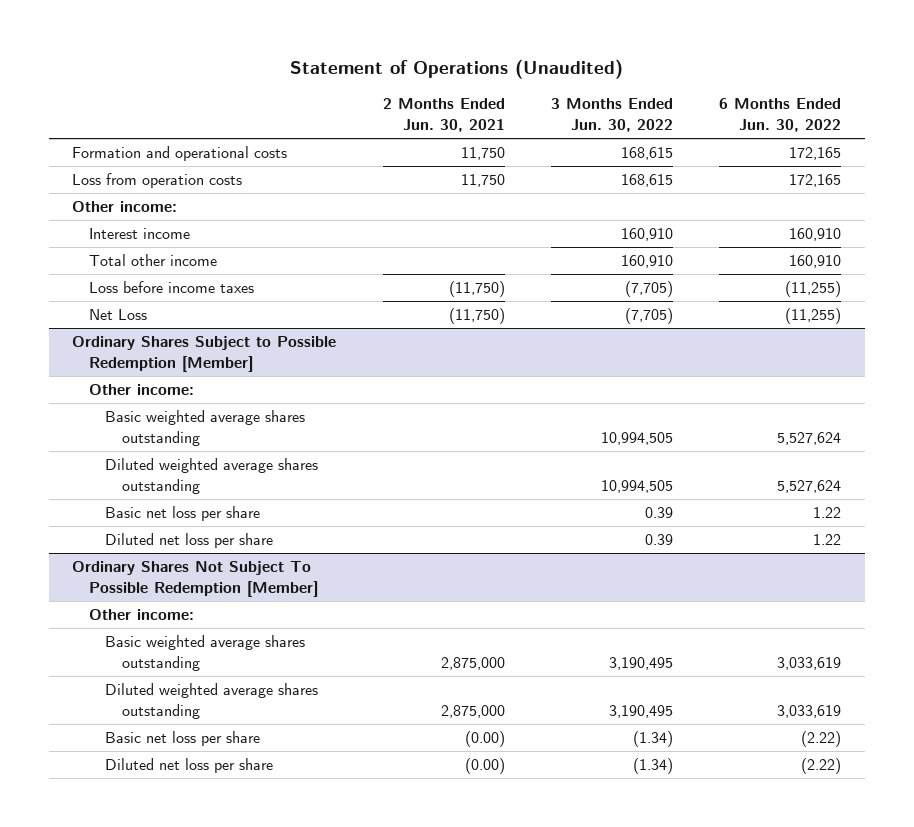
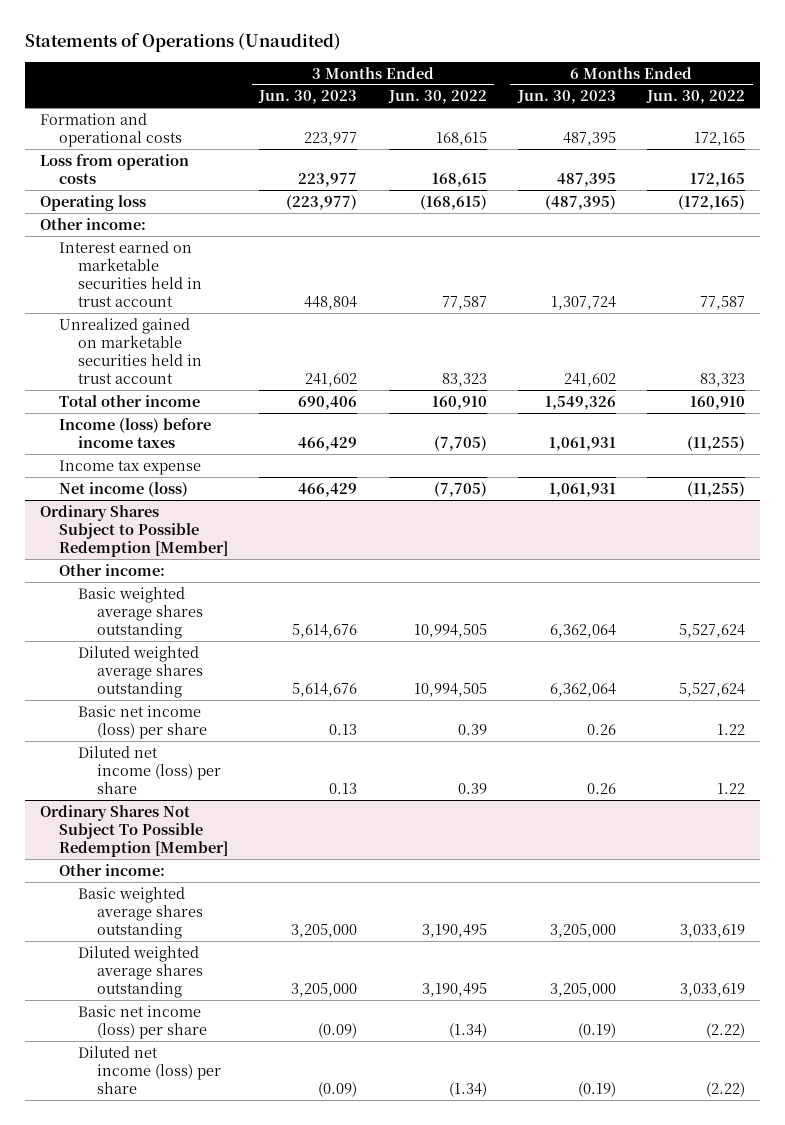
[289,59,623,80] Statement of Operations (Unaudited) -> [24,33,341,53] Statements of Operations (Unaudited)
[382,98,505,133] 2 Months Ended Jun. 30, 2021 -> none
none -> [258,90,358,105] Jun. 30, 2023
none -> [516,90,616,105] Jun. 30, 2023
none -> [40,194,147,211] Operating loss
[88,228,190,240] Interest income -> none
none -> [59,240,203,307] Interest earned on marketable securities held in trust account
none -> [59,317,203,384] Unrealized gained on marketable securities held in trust account
[88,281,254,294] Loss before income taxes -> [59,417,212,448] Income (loss) before income taxes
none -> [59,459,202,475] Income tax expense
[88,309,147,321] Net Loss -> [59,481,189,497] Net income (loss)
[105,506,261,522] Basic net loss per share -> [78,704,208,739] Basic net income (loss) per share
[105,533,274,549] Diluted net loss per share -> [78,745,222,794] Diluted net income (loss) per share
[105,731,261,747] Basic net loss per share -> [78,1004,208,1039] Basic net income (loss) per share
[105,758,274,774] Diluted net loss per share -> [78,1045,222,1094] Diluted net income (loss) per share

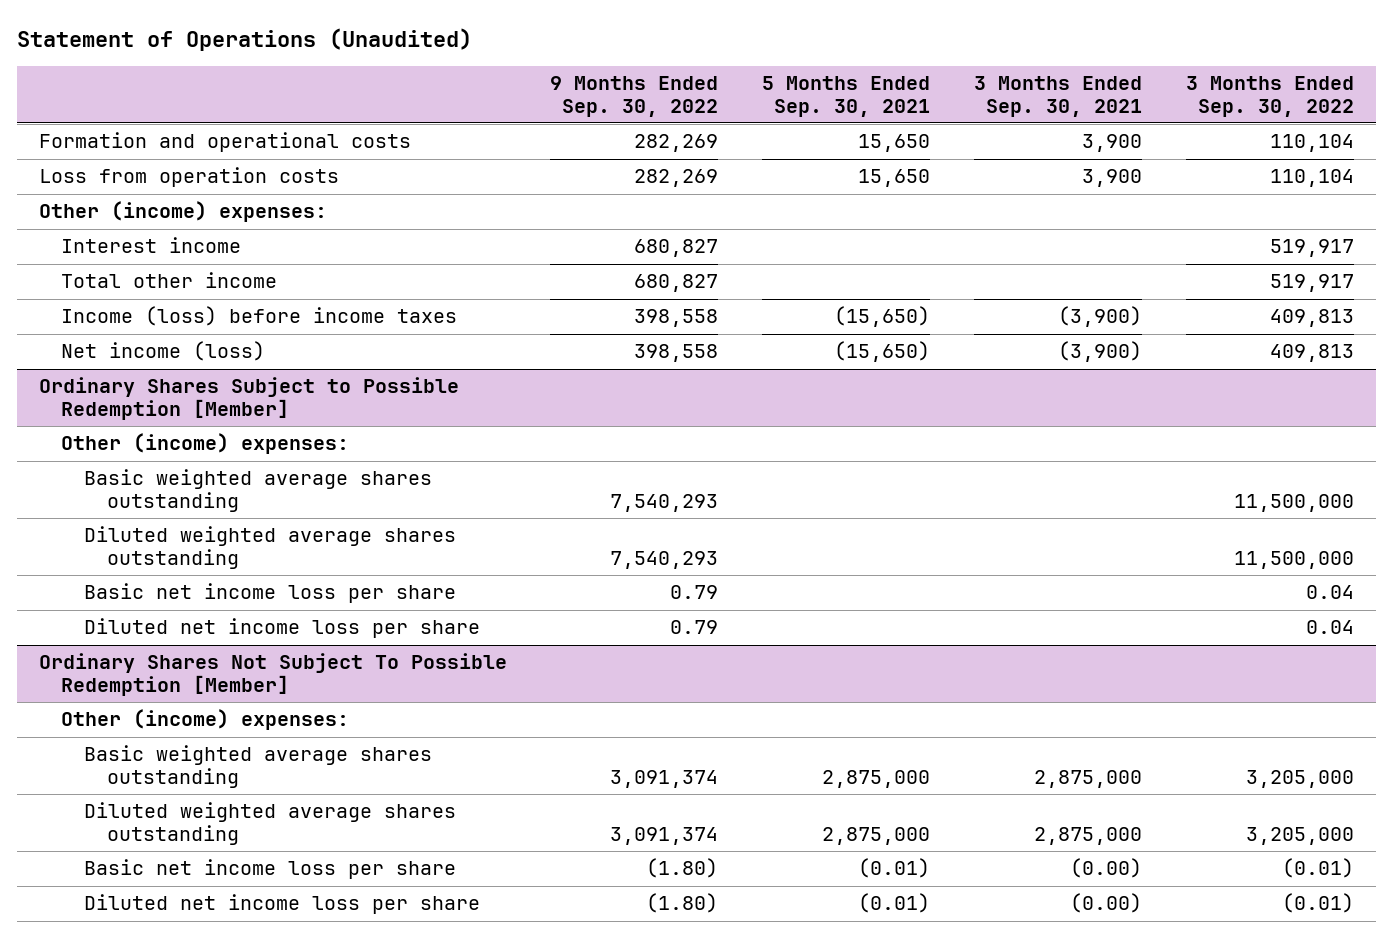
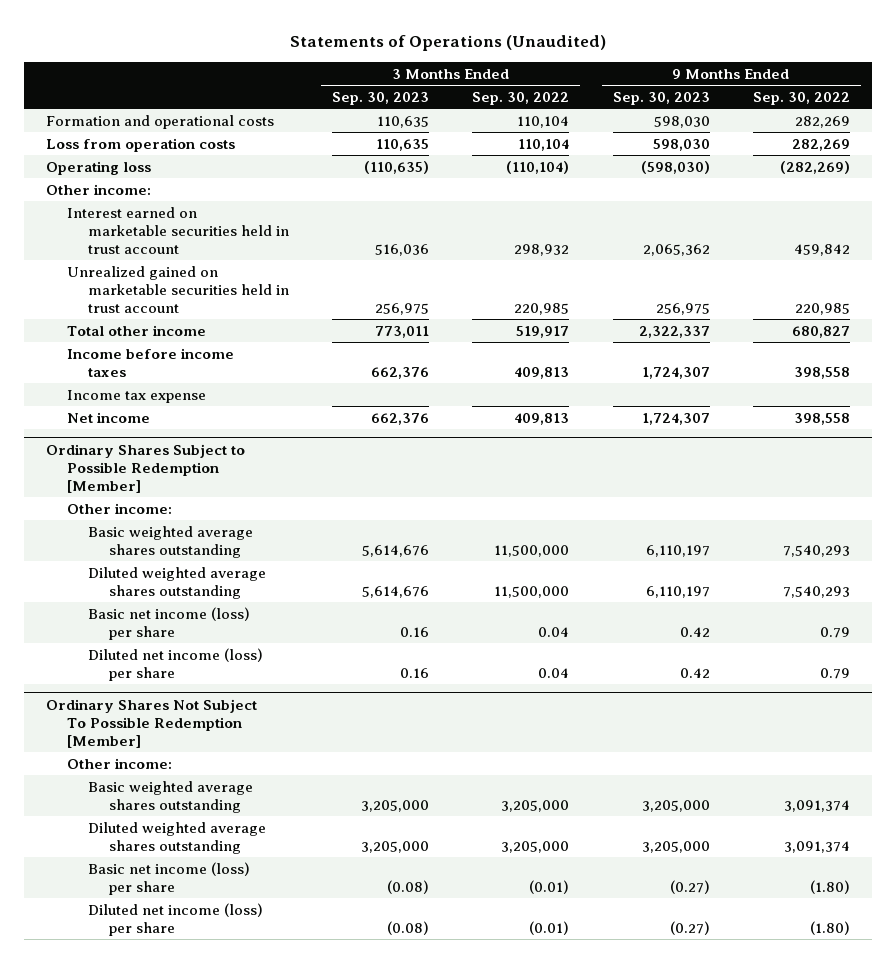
[16,27,472,51] Statement of Operations (Unaudited) -> [289,35,606,52] Statements of Operations (Unaudited)
[762,76,931,117] 5 Months Ended Sep. 30, 2021 -> none
[974,76,1143,117] 3 Months Ended Sep. 30, 2021 -> none
none -> [332,91,430,105] Sep. 30, 2023
none -> [612,91,710,105] Sep. 30, 2023
[61,237,242,254] Interest income -> none
none -> [45,160,151,175] Operating loss
[38,201,327,223] Other (income) expenses: -> [45,183,151,195] Other income:
none -> [66,206,289,254] Interest earned on marketable securities held in trust account
none -> [66,265,289,313] Unrealized gained on marketable securities held in trust account
[61,306,458,327] Income (loss) before income taxes -> [66,347,234,377] Income before income taxes
none -> [66,389,206,403] Income tax expense
[61,341,266,362] Net income (loss) -> [66,411,150,423] Net income
[61,433,350,455] Other (income) expenses: -> [66,502,172,514] Other income:
[84,583,457,604] Basic net income loss per share -> [87,606,250,640] Basic net income (loss) per share
[84,618,481,639] Diluted net income loss per share -> [87,647,263,681] Diluted net income (loss) per share
[61,709,350,731] Other (income) expenses: -> [66,757,172,769] Other income:
[84,859,457,880] Basic net income loss per share -> [87,861,250,895] Basic net income (loss) per share
[84,894,481,915] Diluted net income loss per share -> [87,902,263,936] Diluted net income (loss) per share

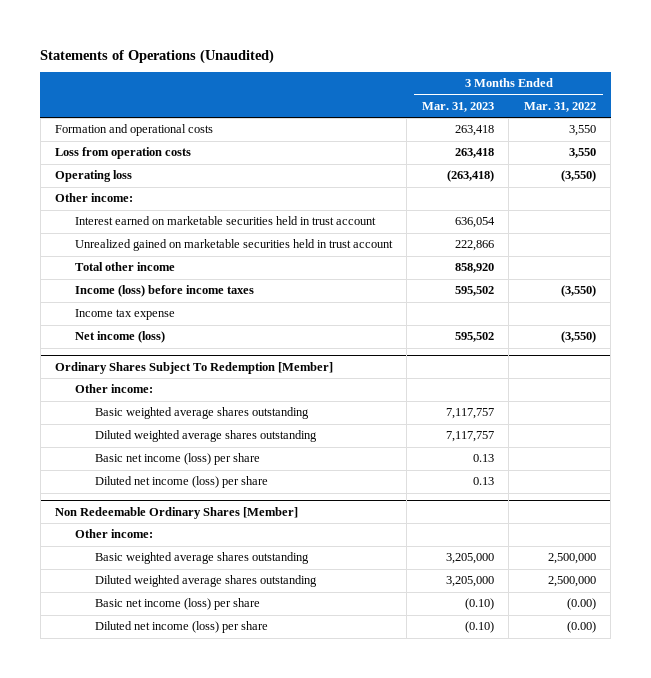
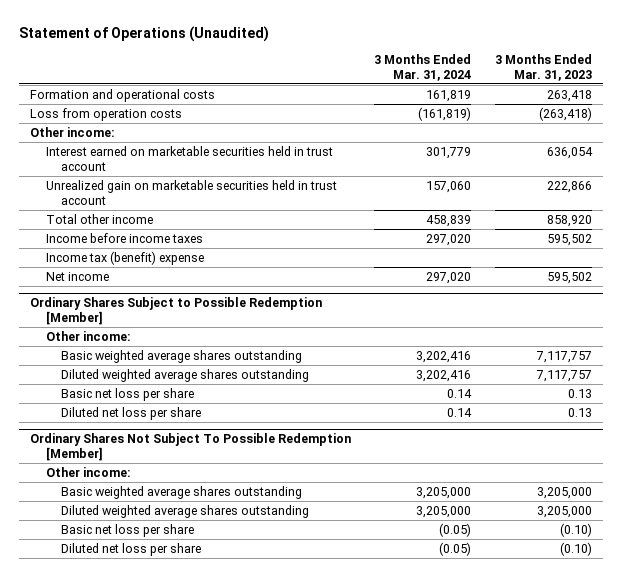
[40,48,275,64] Statements of Operations (Unaudited) -> [18,25,269,42] Statement of Operations (Unaudited)
[523,102,596,113] Mar. 31, 2022 -> none
none -> [374,53,472,81] 3 Months Ended Mar. 31, 2024
[55,170,133,183] Operating loss -> none
[454,148,494,159] 263,418 -> [538,106,592,121] (263,418)
[74,239,393,252] Unrealized gained on marketable securities held in trust account -> [45,179,337,205] Unrealized gain on marketable securities held in trust account
[74,285,254,298] Income (loss) before income taxes -> [45,232,203,243] Income before income taxes
[74,309,175,321] Income tax expense -> [45,250,204,265] Income tax (benefit) expense
[74,331,165,344] Net income (loss) -> [45,271,109,281] Net income
[55,361,334,374] Ordinary Shares Subject To Redemption [Member] -> [30,297,323,325] Ordinary Shares Subject to Possible Redemption [Member]
[55,506,299,519] Non Redeemable Ordinary Shares [Member] -> none
[94,453,260,466] Basic net income (loss) per share -> [61,387,195,401] Basic net loss per share
[94,476,268,489] Diluted net income (loss) per share -> [61,406,202,420] Diluted net loss per share
none -> [30,433,352,461] Ordinary Shares Not Subject To Possible Redemption [Member]
[94,598,260,611] Basic net income (loss) per share -> [61,523,195,537] Basic net loss per share
[94,621,268,634] Diluted net income (loss) per share -> [61,542,202,556] Diluted net loss per share

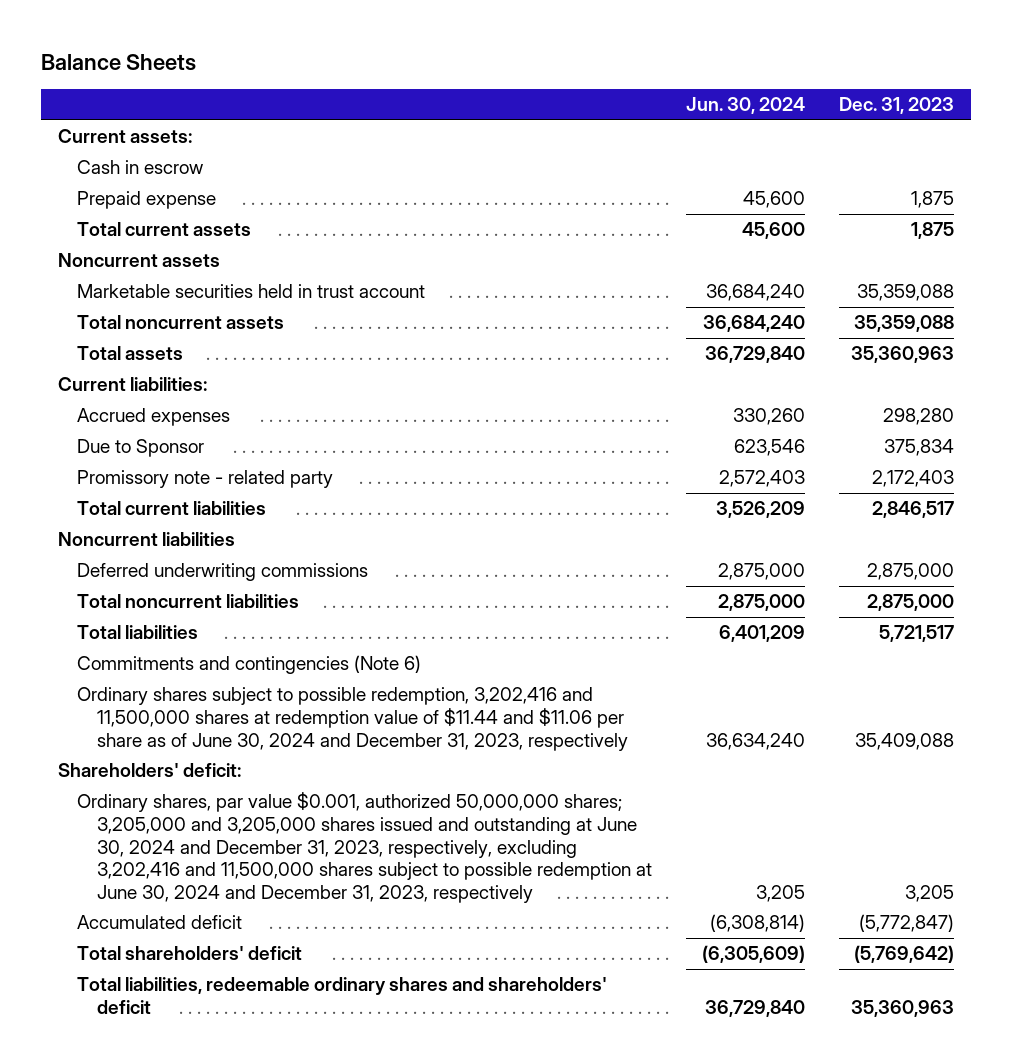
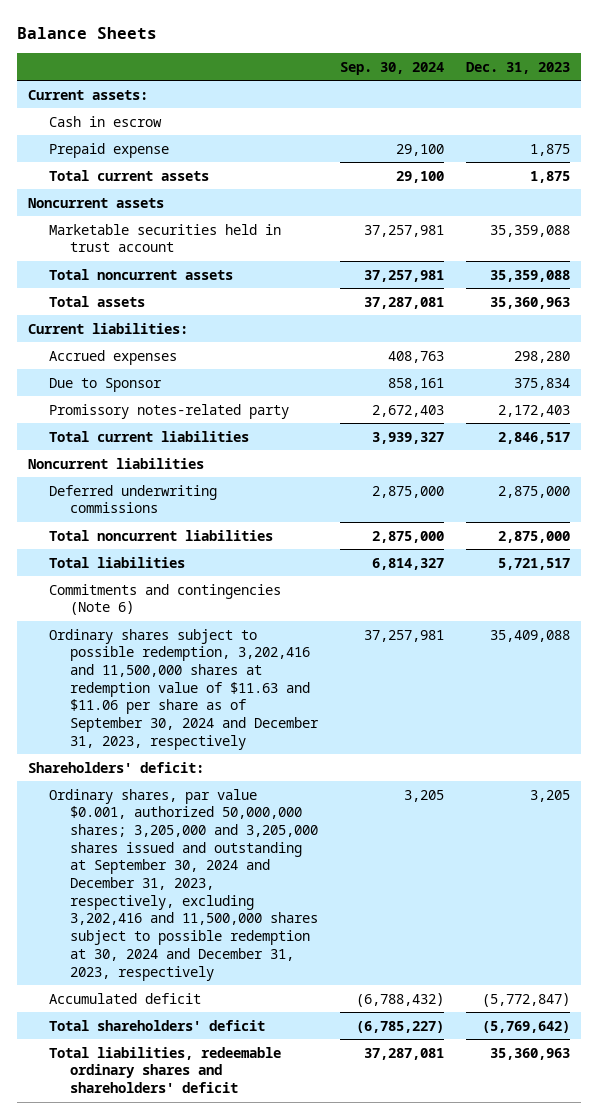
[686,97,806,115] Jun. 30, 2024 -> none
none -> [340,61,445,75] Sep. 30, 2024
[77,470,334,489] Promissory note - related party -> [49,403,290,419] Promissory notes-related party
[77,687,629,751] Ordinary shares subject to possible redemption, 3,202,416 and 11,500,000 shares at redemption value of $11.44 and $11.06 per share as of June 30, 2024 and December 31, 2023, respectively -> [49,628,320,750] Ordinary shares subject to possible redemption, 3,202,416 and 11,500,000 shares at redemption value of $11.63 and $11.06 per share as of September 30, 2024 and December 31, 2023, respectively
[77,792,653,903] Ordinary shares, par value $0.001, authorized 50,000,000 shares; 3,205,000 and 3,205,000 shares issued and outstanding at June 30, 2024 and December 31, 2023, respectively, excluding 3,202,416 and 11,500,000 shares subject to possible redemption at June 30, 2024 and December 31, 2023, respectively -> [49,788,319,981] Ordinary shares, par value $0.001, authorized 50,000,000 shares; 3,205,000 and 3,205,000 shares issued and outstanding at September 30, 2024 and December 31, 2023, respectively, excluding 3,202,416 and 11,500,000 shares subject to possible redemption at 30, 2024 and December 31, 2023, respectively

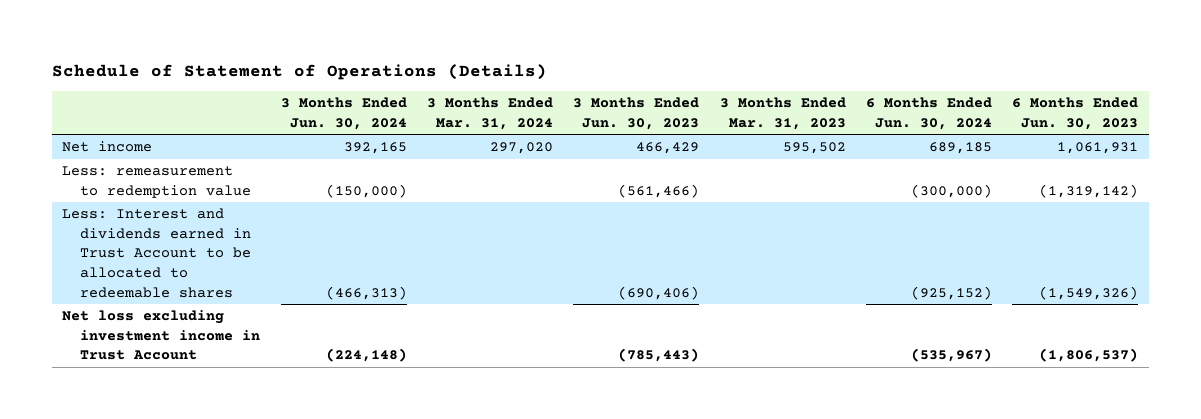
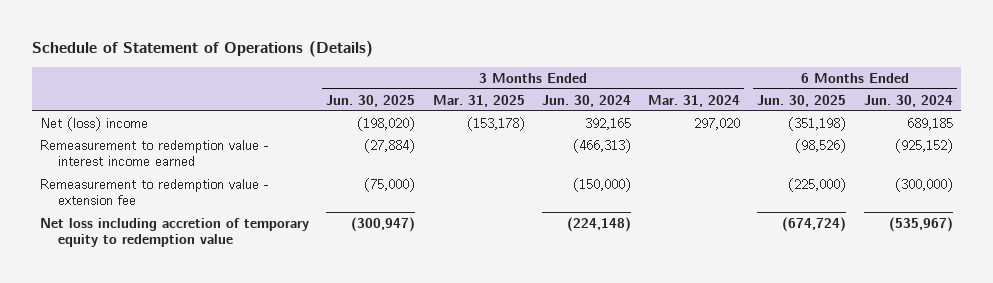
[573,97,700,130] 3 Months Ended Jun. 30, 2023 -> none
[719,97,846,130] 3 Months Ended Mar. 31, 2023 -> none
[1012,97,1139,130] 6 Months Ended Jun. 30, 2023 -> none
none -> [326,94,416,107] Jun. 30, 2025
none -> [432,94,525,107] Mar. 31, 2025
none -> [757,94,847,107] Jun. 30, 2025
[62,208,252,298] Less: Interest and dividends earned in Trust Account to be allocated to redeemable shares -> none
[62,141,153,153] Net income -> [40,116,149,131] Net (loss) income
[62,166,252,198] Less: remeasurement to redemption value -> [40,139,270,167] Remeasurement to redemption value - interest income earned
[325,183,407,198] (150,000) -> [572,138,631,153] (466,313)
[911,183,993,198] (300,000) -> [894,138,953,153] (925,152)
none -> [40,178,270,206] Remeasurement to redemption value - extension fee
[62,310,261,361] Net loss excluding investment income in Trust Account -> [40,217,310,248] Net loss including accretion of temporary equity to redemption value

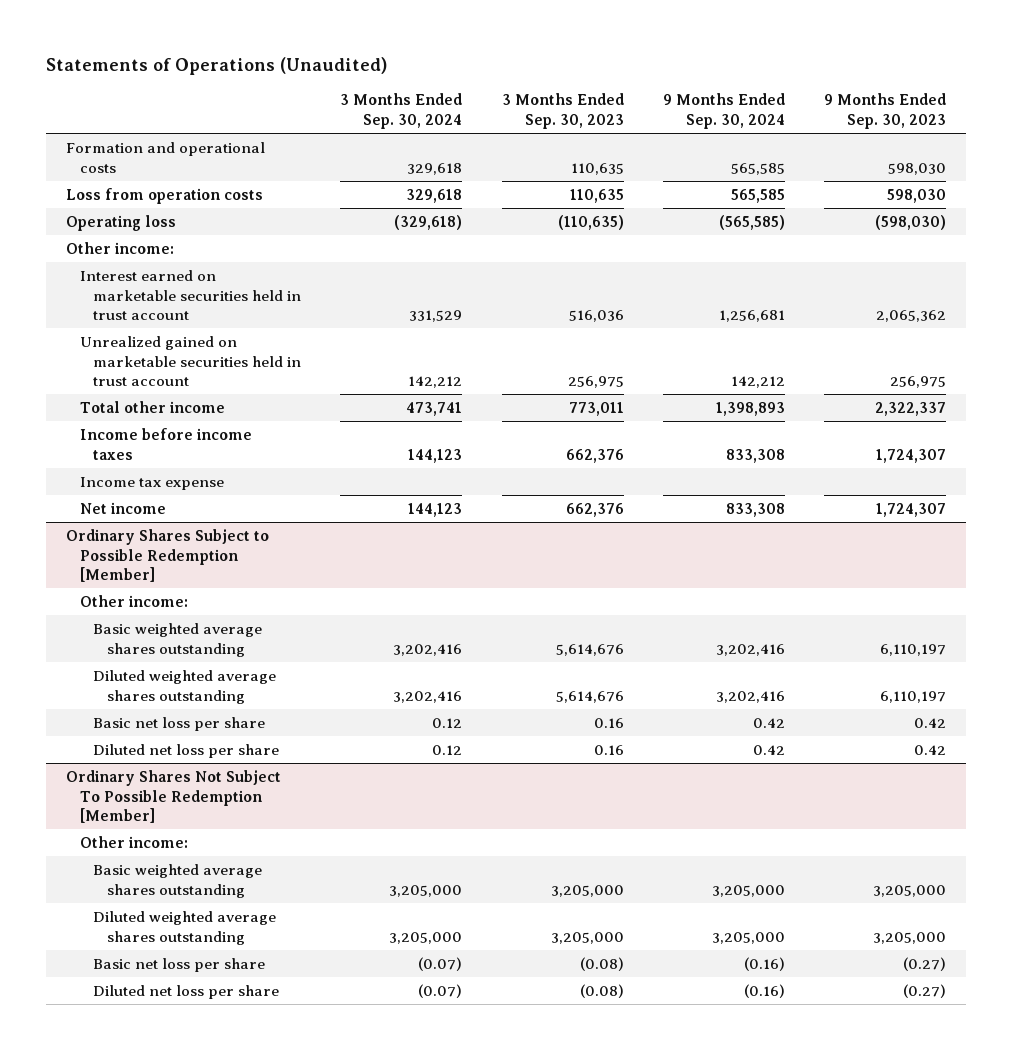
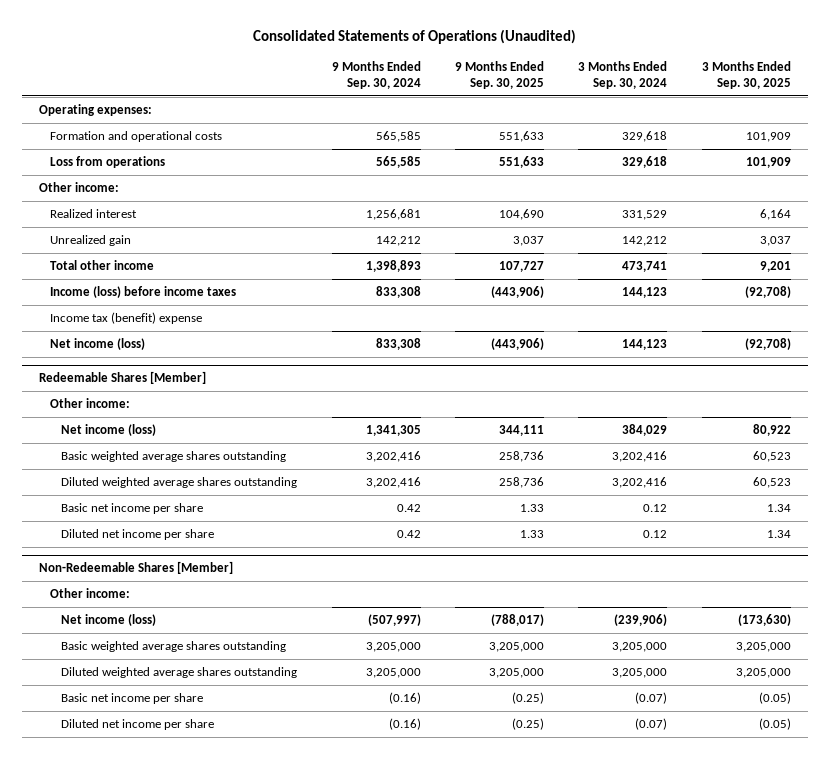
[46,56,388,75] Statements of Operations (Unaudited) -> [252,29,576,45] Consolidated Statements of Operations (Unaudited)
[501,93,624,130] 3 Months Ended Sep. 30, 2023 -> none
[824,93,947,130] 9 Months Ended Sep. 30, 2023 -> none
none -> [454,60,544,89] 9 Months Ended Sep. 30, 2025
none -> [701,60,791,89] 3 Months Ended Sep. 30, 2025
none -> [38,104,152,117] Operating expenses:
[66,214,177,231] Operating loss -> none
[66,187,264,204] Loss from operation costs -> [50,156,166,169] Loss from operations
[79,269,302,321] Interest earned on marketable securities held in trust account -> [50,209,138,219] Realized interest
[79,335,302,387] Unrealized gained on marketable securities held in trust account -> [50,235,132,247] Unrealized gain
[66,528,270,583] Ordinary Shares Subject to Possible Redemption [Member] -> none
[79,427,252,460] Income before income taxes -> [50,286,237,299] Income (loss) before income taxes
[79,476,224,490] Income tax expense -> [50,312,203,325] Income tax (benefit) expense
[79,501,166,514] Net income -> [50,338,146,351] Net income (loss)
none -> [38,371,206,385] Redeemable Shares [Member]
none -> [61,424,157,437] Net income (loss)
[66,769,282,824] Ordinary Shares Not Subject To Possible Redemption [Member] -> none
[93,716,266,731] Basic net loss per share -> [61,503,204,515] Basic net income per share
[93,743,280,758] Diluted net loss per share -> [61,529,215,541] Diluted net income per share
none -> [38,561,233,575] Non-Redeemable Shares [Member]
none -> [61,614,157,627] Net income (loss)
[93,957,266,972] Basic net loss per share -> [61,693,204,705] Basic net income per share
[93,984,280,999] Diluted net loss per share -> [61,719,215,731] Diluted net income per share

